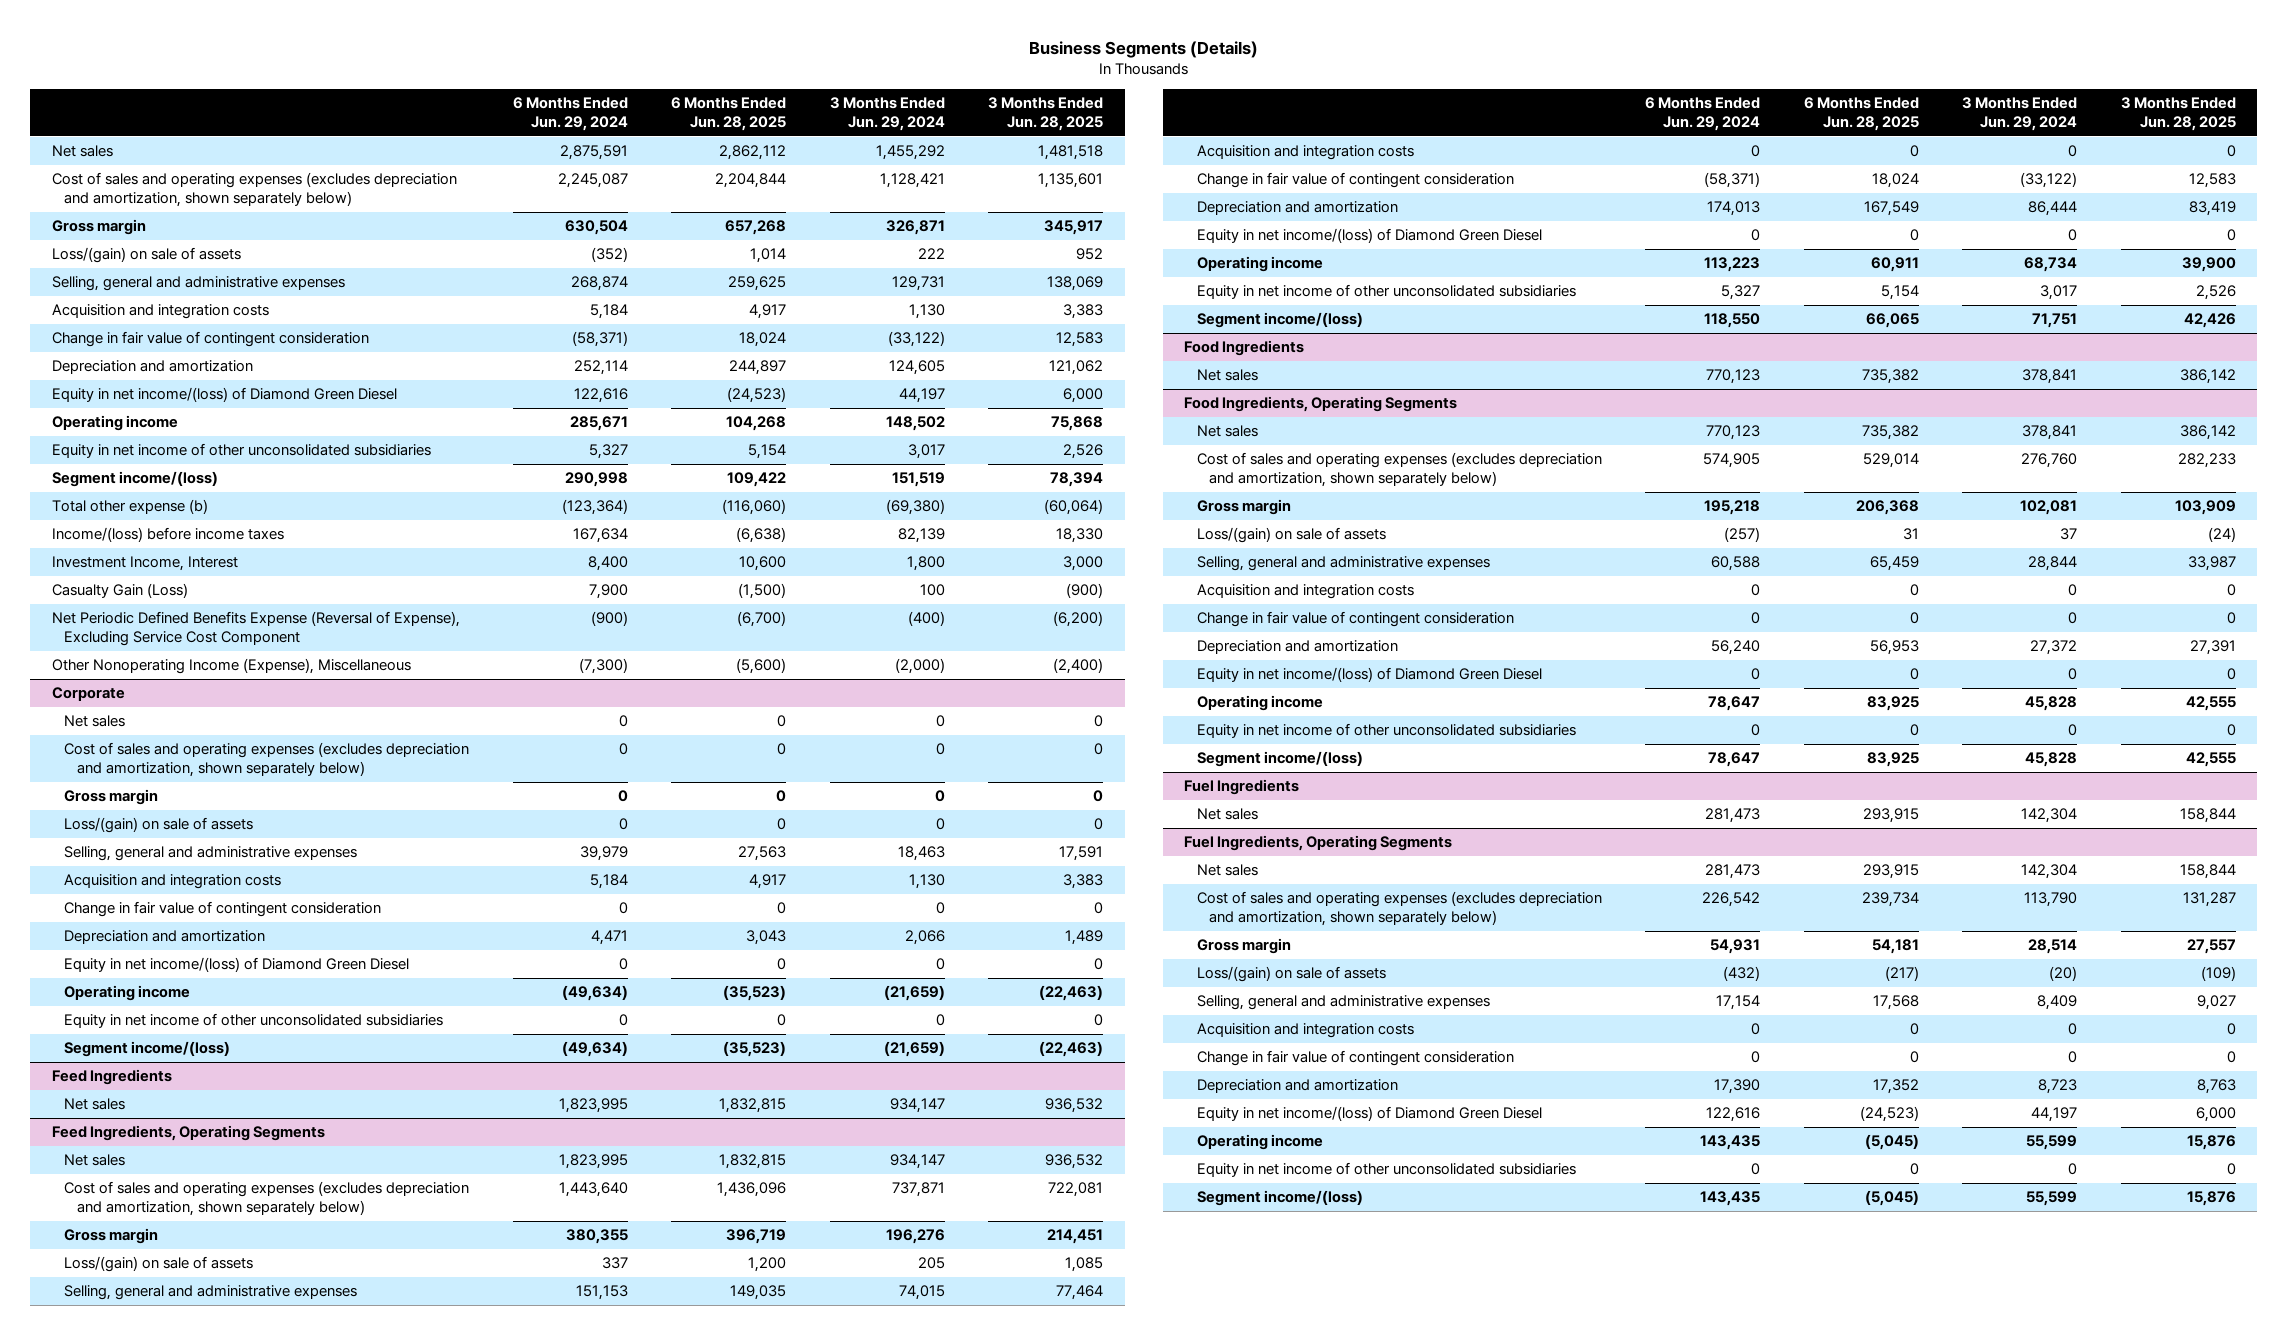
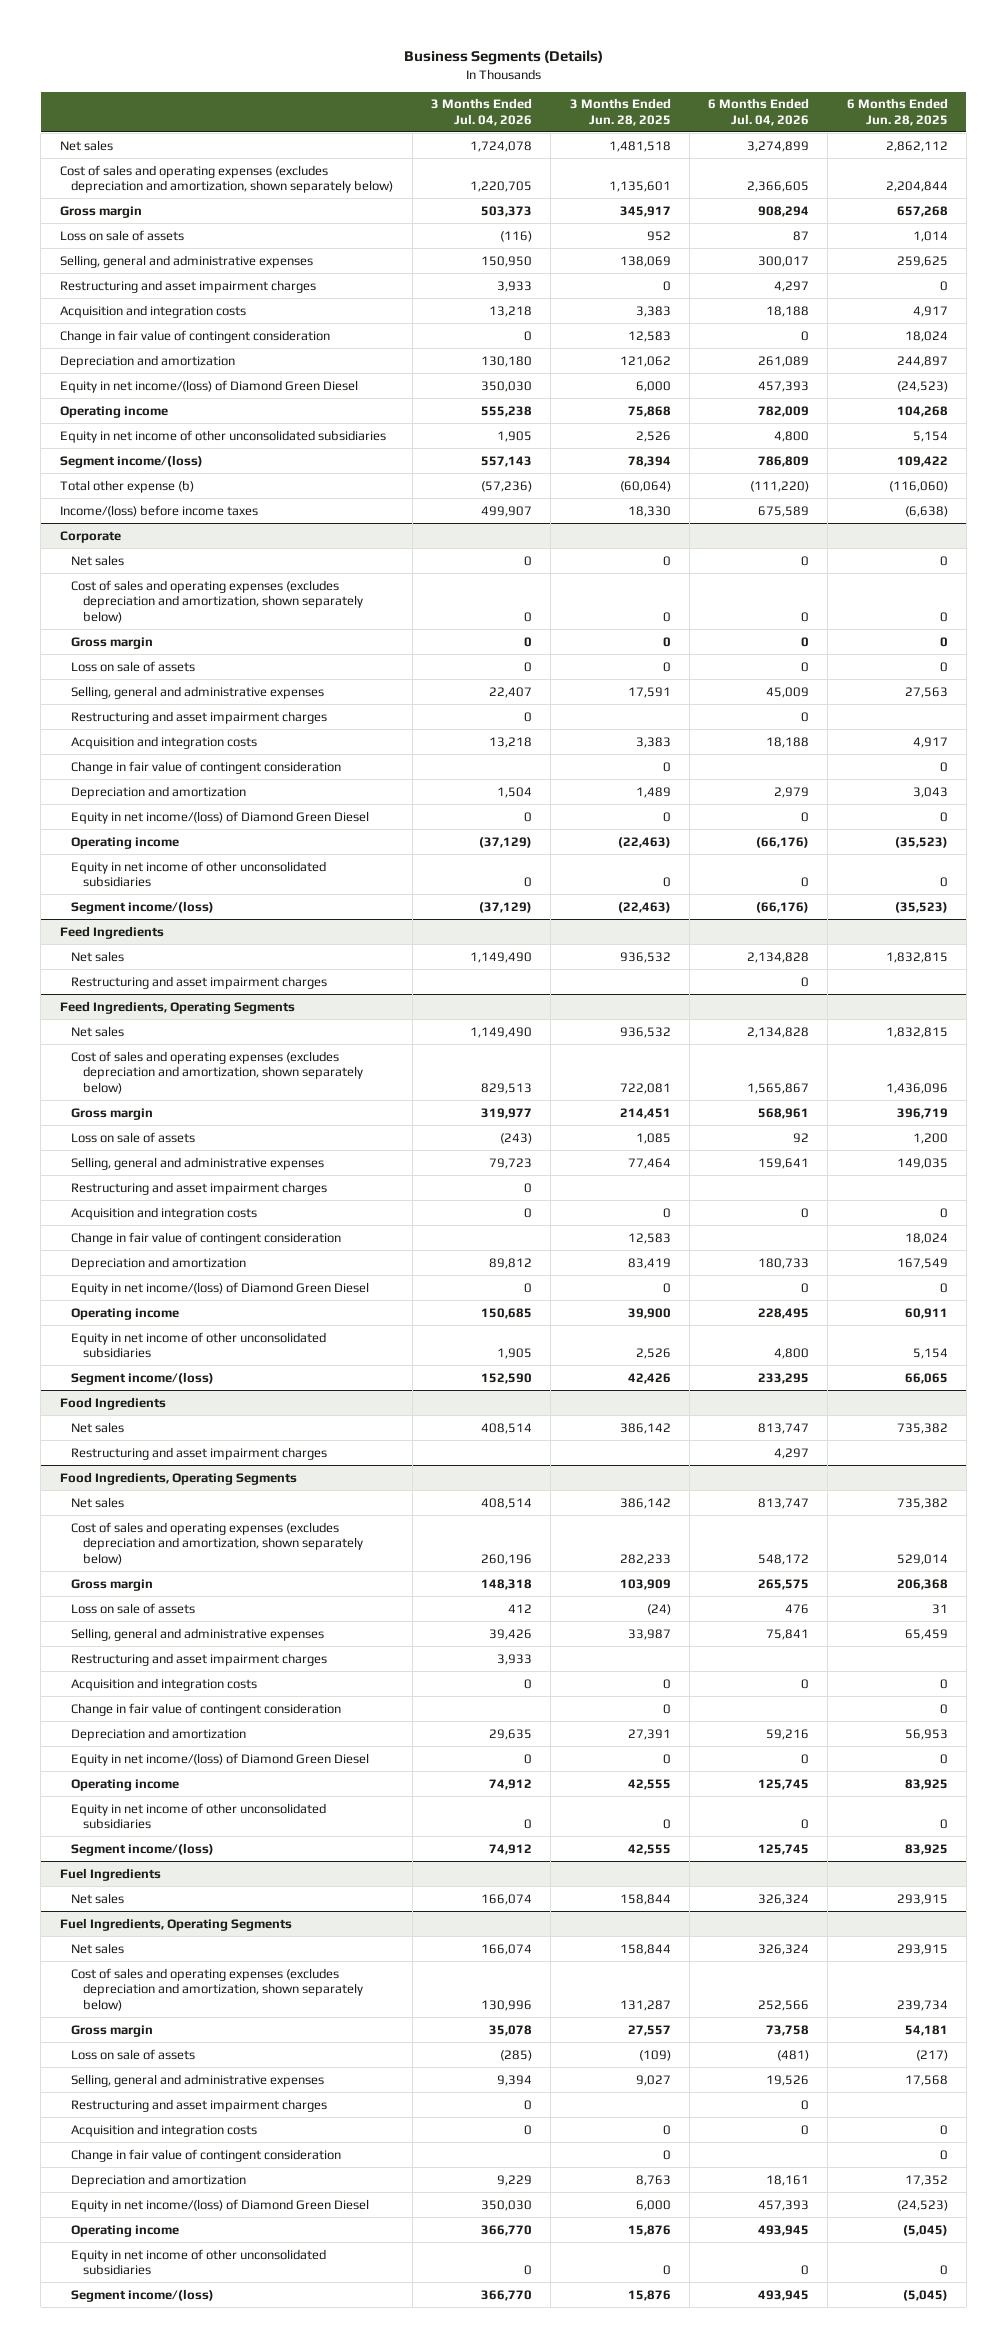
[512,96,628,132] 6 Months Ended Jun. 29, 2024 -> none
[829,96,945,132] 3 Months Ended Jun. 29, 2024 -> none
none -> [431,98,533,126] 3 Months Ended Jul. 04, 2026
none -> [708,98,810,126] 6 Months Ended Jul. 04, 2026
[52,247,242,264] Loss/(gain) on sale of assets -> [59,229,184,241] Loss on sale of assets
none -> [59,279,316,293] Restructuring and asset impairment charges
[52,556,239,572] Investment Income, Interest -> none
[52,583,189,599] Casualty Gain (Loss) -> none
[52,611,461,647] Net Periodic Defined Benefits Expense (Reversal of Expense), Excluding Service Cost Component -> none
[52,658,412,675] Other Nonoperating Income (Expense), Miscellaneous -> none
[64,817,254,834] Loss/(gain) on sale of assets -> [71,660,196,672] Loss on sale of assets
none -> [71,710,328,724] Restructuring and asset impairment charges
none -> [71,975,328,989] Restructuring and asset impairment charges
[64,1256,254,1273] Loss/(gain) on sale of assets -> [71,1131,196,1143] Loss on sale of assets
none -> [71,1181,328,1195] Restructuring and asset impairment charges
none -> [71,1446,328,1460] Restructuring and asset impairment charges
[1196,527,1386,544] Loss/(gain) on sale of assets -> [71,1602,196,1614] Loss on sale of assets
none -> [71,1652,328,1666] Restructuring and asset impairment charges
[1196,966,1386,983] Loss/(gain) on sale of assets -> [71,2048,196,2060] Loss on sale of assets
none -> [71,2098,328,2112] Restructuring and asset impairment charges

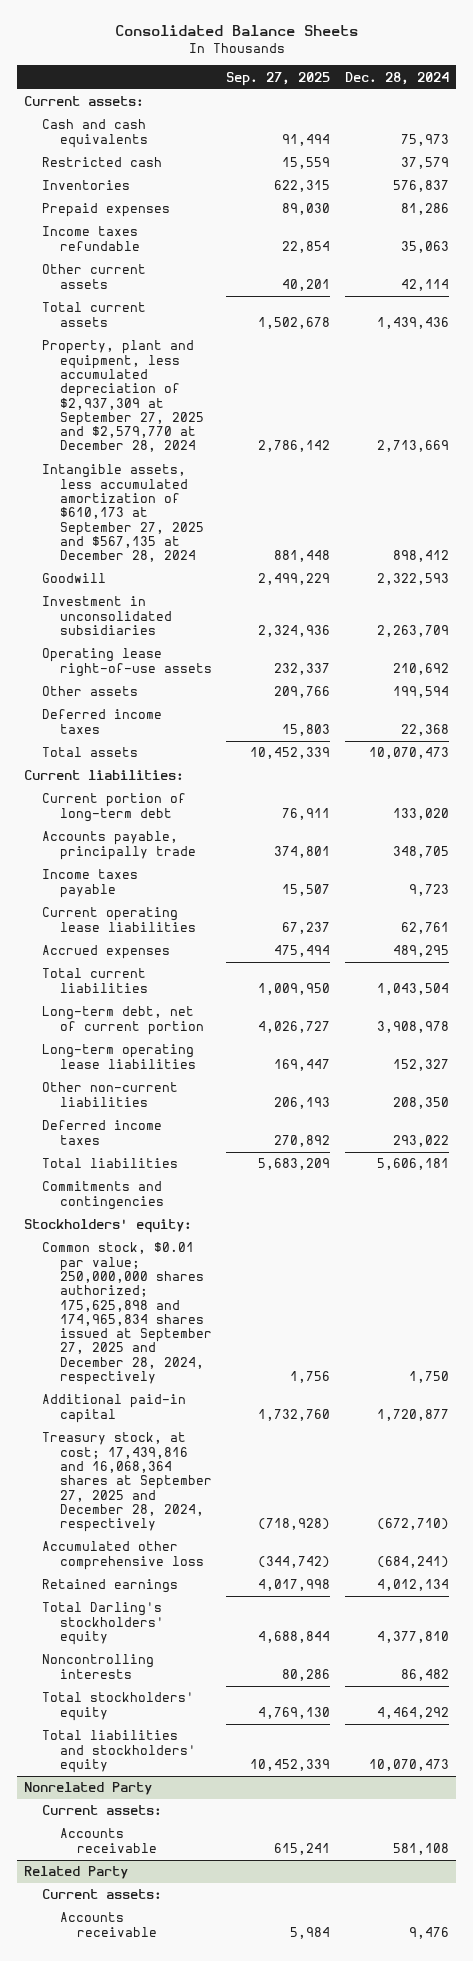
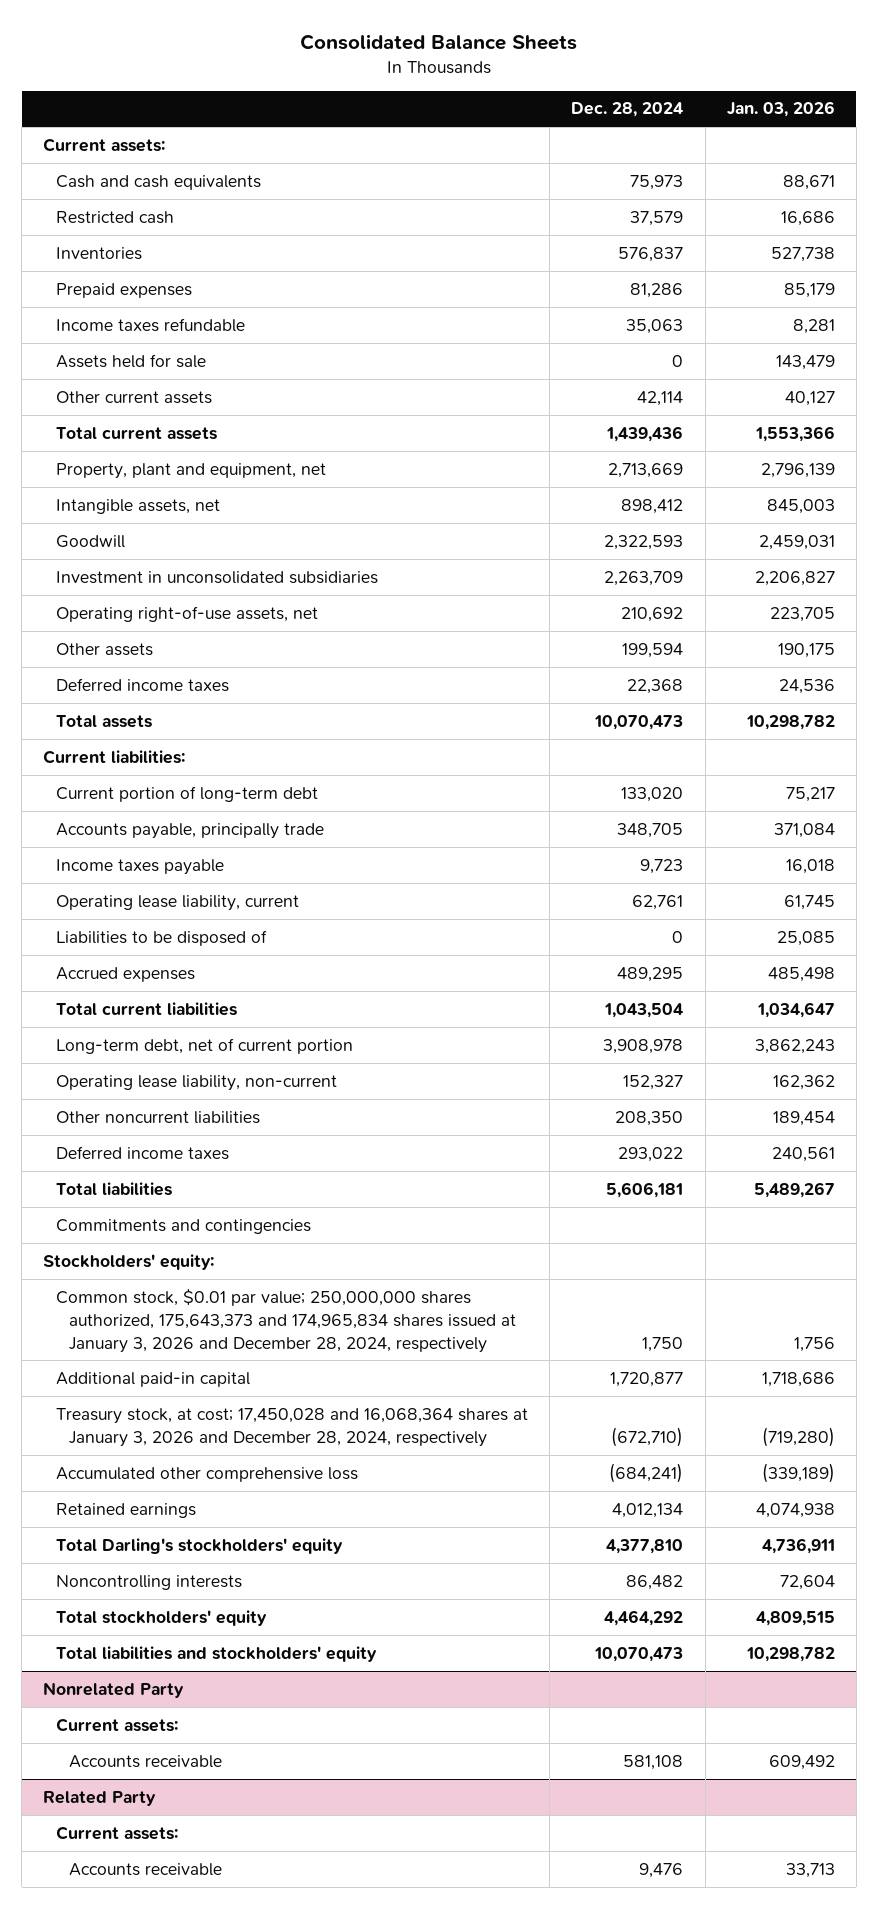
[226,71,331,86] Sep. 27, 2025 -> none
none -> [726,101,835,118] Jan. 03, 2026
none -> [56,353,207,368] Assets held for sale
[42,340,204,453] Property, plant and equipment, less accumulated depreciation of $2,937,309 at September 27, 2025 and $2,579,770 at December 28, 2024 -> [56,462,327,479] Property, plant and equipment, net
[42,464,204,563] Intangible assets, less accumulated amortization of $610,173 at September 27, 2025 and $567,135 at December 28, 2024 -> [56,498,221,514] Intangible assets, net
[42,648,212,677] Operating lease right-of-use assets -> [56,605,319,622] Operating right-of-use assets, net
[42,907,196,932] Current operating lease liabilities -> [56,894,300,911] Operating lease liability, current
none -> [56,929,268,946] Liabilities to be disposed of
[42,1044,196,1069] Long-term operating lease liabilities -> [56,1074,338,1091] Operating lease liability, non-current
[42,1082,179,1107] Other non-current liabilities -> [56,1110,261,1124] Other noncurrent liabilities
[42,1242,212,1386] Common stock, $0.01 par value; 250,000,000 shares authorized; 175,625,898 and 174,965,834 shares issued at September 27, 2025 and December 28, 2024, respectively -> [56,1288,516,1353] Common stock, $0.01 par value; 250,000,000 shares authorized, 175,643,373 and 174,965,834 shares issued at January 3, 2026 and December 28, 2024, respectively
[42,1432,212,1533] Treasury stock, at cost; 17,439,816 and 16,068,364 shares at September 27, 2025 and December 28, 2024, respectively -> [56,1407,529,1447] Treasury stock, at cost; 17,450,028 and 16,068,364 shares at January 3, 2026 and December 28, 2024, respectively

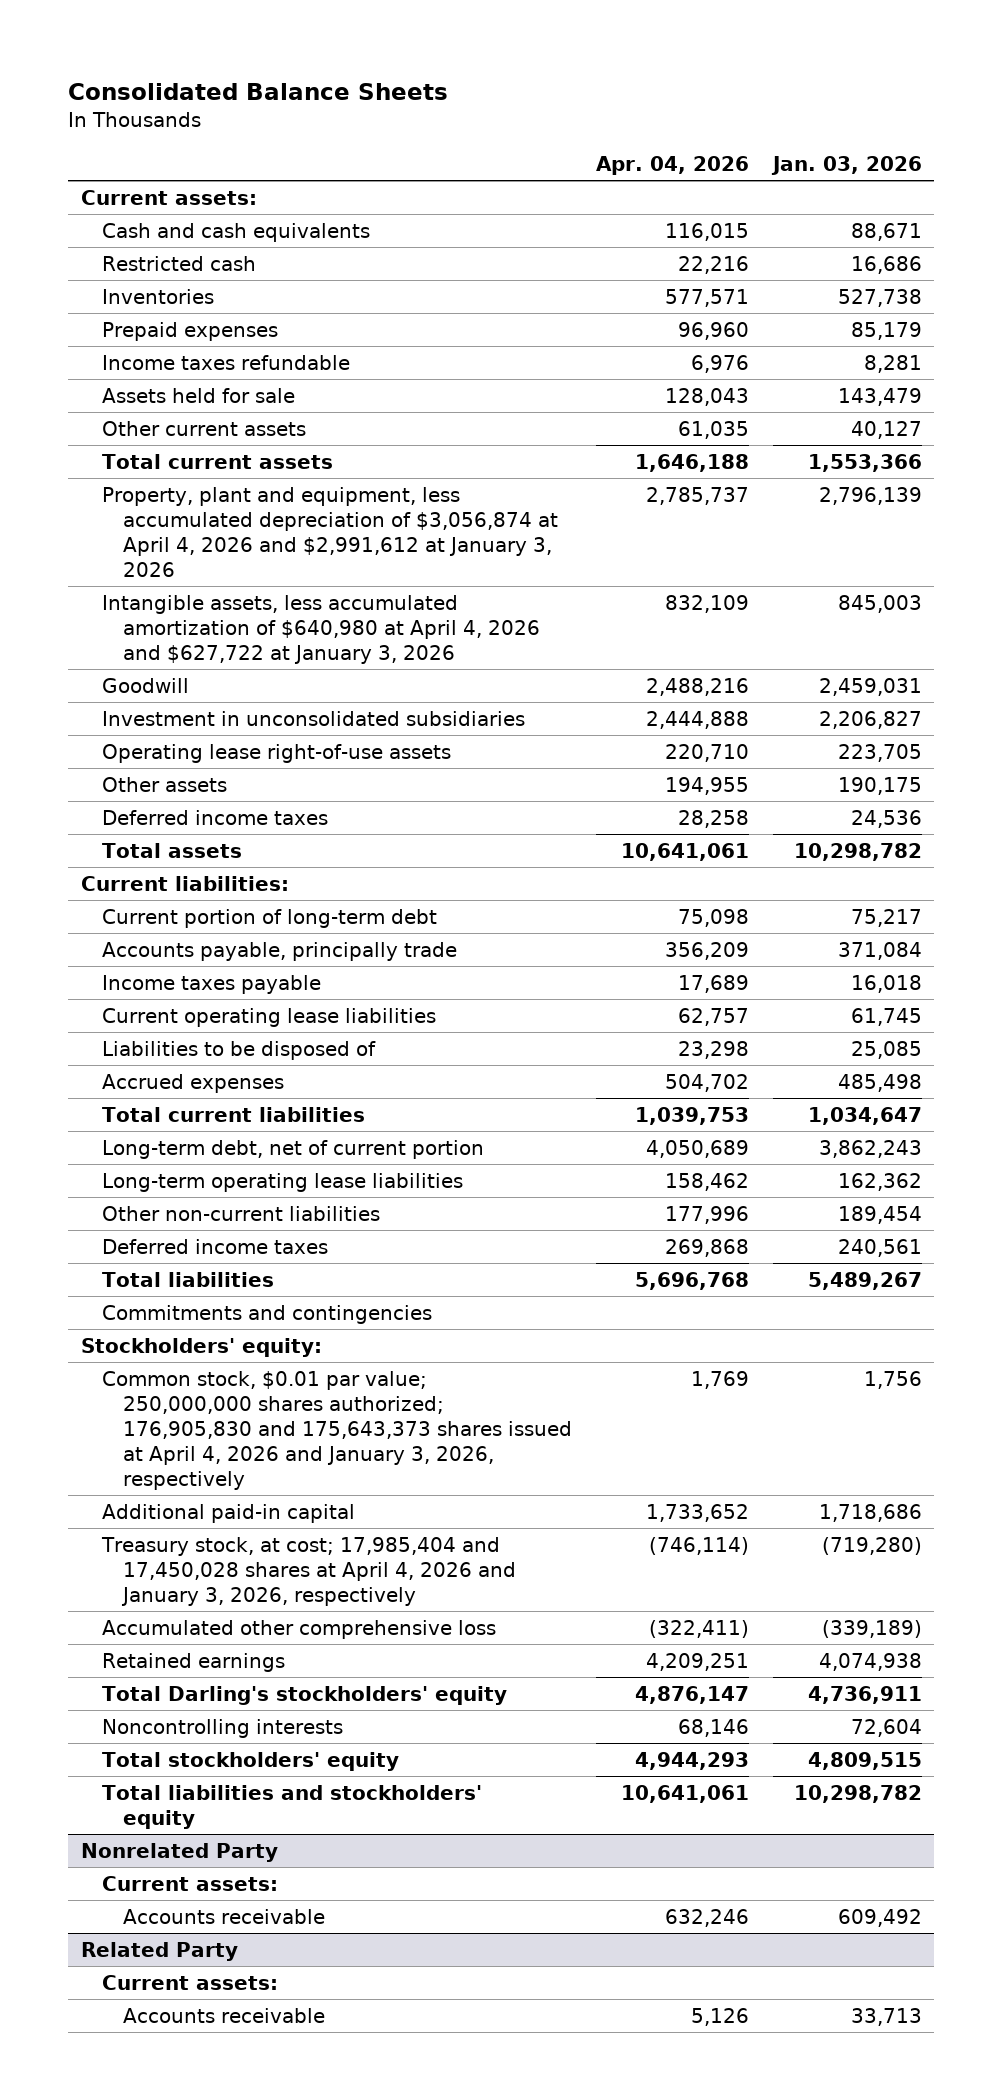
[571,102,684,118] Dec. 28, 2024 -> none
none -> [595,156,749,176] Apr. 04, 2026
[56,462,327,479] Property, plant and equipment, net -> [101,487,558,577] Property, plant and equipment, less accumulated depreciation of $3,056,874 at April 4, 2026 and $2,991,612 at January 3, 2026
[56,498,221,514] Intangible assets, net -> [101,595,540,664] Intangible assets, less accumulated amortization of $640,980 at April 4, 2026 and $627,722 at January 3, 2026
[56,605,319,622] Operating right-of-use assets, net -> [101,744,451,764] Operating lease right-of-use assets
[56,894,300,911] Operating lease liability, current -> [101,1008,436,1028] Current operating lease liabilities
[56,1074,338,1091] Operating lease liability, non-current -> [101,1173,463,1193] Long-term operating lease liabilities
[56,1110,261,1124] Other noncurrent liabilities -> [101,1206,380,1222] Other non-current liabilities
[56,1288,516,1353] Common stock, $0.01 par value; 250,000,000 shares authorized, 175,643,373 and 174,965,834 shares issued at January 3, 2026 and December 28, 2024, respectively -> [101,1371,572,1490] Common stock, $0.01 par value; 250,000,000 shares authorized; 176,905,830 and 175,643,373 shares issued at April 4, 2026 and January 3, 2026, respectively
[56,1407,529,1447] Treasury stock, at cost; 17,450,028 and 16,068,364 shares at January 3, 2026 and December 28, 2024, respectively -> [100,1537,516,1606] Treasury stock, at cost; 17,985,404 and 17,450,028 shares at April 4, 2026 and January 3, 2026, respectively

